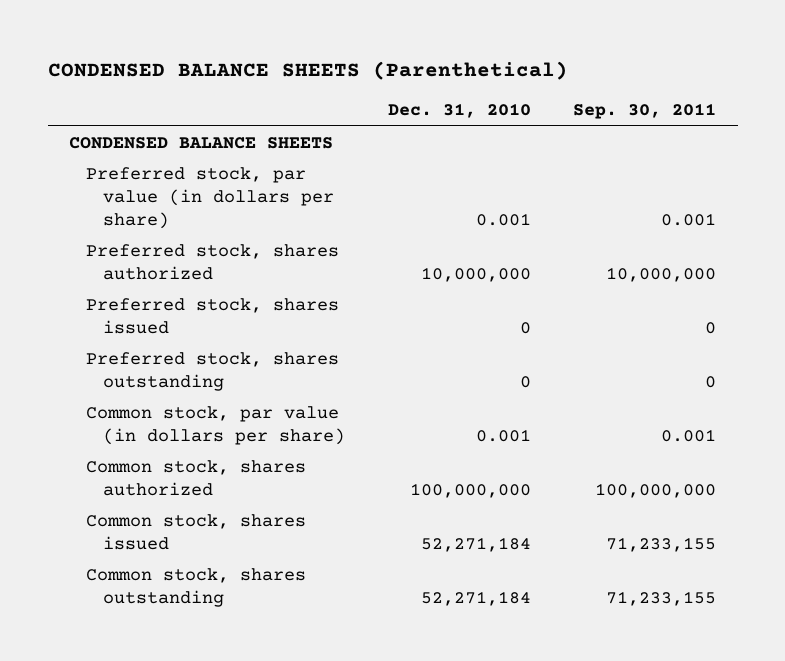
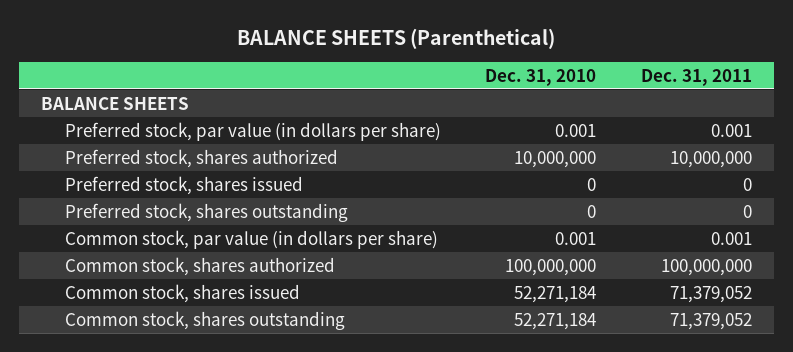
[47,61,568,81] CONDENSED BALANCE SHEETS (Parenthetical) -> [237,28,556,50] BALANCE SHEETS (Parenthetical)
[573,103,717,120] Sep. 30, 2011 -> none
none -> [640,68,752,86] Dec. 31, 2011
[68,136,333,149] CONDENSED BALANCE SHEETS -> [41,96,190,110] BALANCE SHEETS

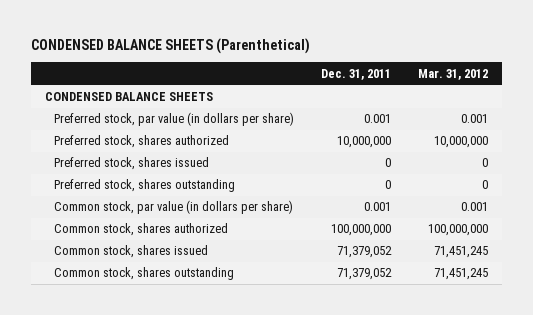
[237,28,556,50] BALANCE SHEETS (Parenthetical) -> [31,38,311,55] CONDENSED BALANCE SHEETS (Parenthetical)
[485,68,597,86] Dec. 31, 2010 -> none
none -> [418,68,489,80] Mar. 31, 2012
[41,96,190,110] BALANCE SHEETS -> [44,92,213,102] CONDENSED BALANCE SHEETS

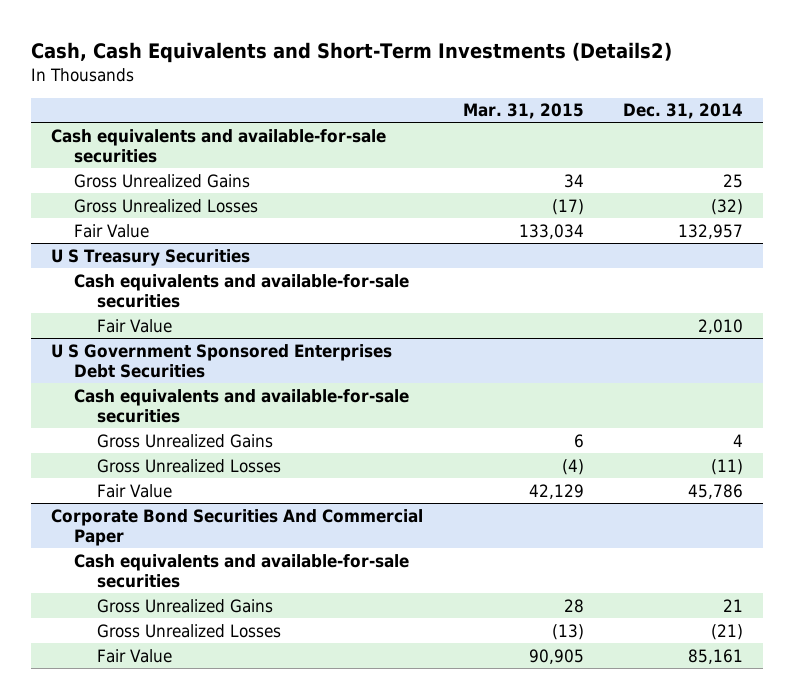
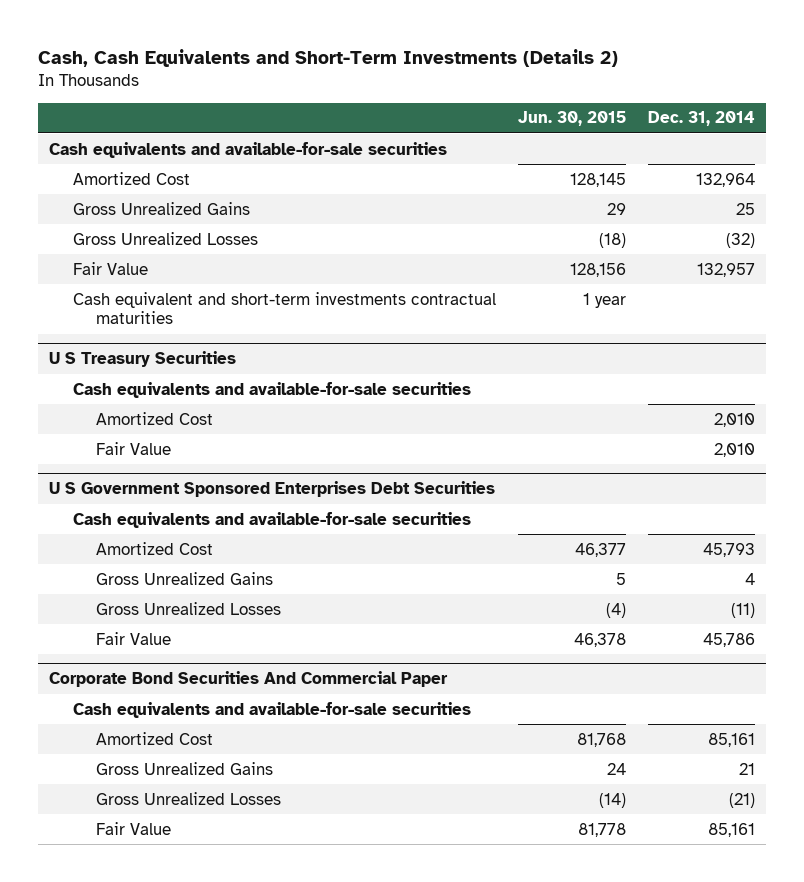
[31,41,673,63] Cash, Cash Equivalents and Short-Term Investments (Details2) -> [38,49,619,68] Cash, Cash Equivalents and Short-Term Investments (Details 2)
[462,103,584,120] Mar. 31, 2015 -> none
none -> [517,111,626,127] Jun. 30, 2015
none -> [72,171,190,185] Amortized Cost
none -> [72,291,496,325] Cash equivalent and short-term investments contractual maturities
none -> [96,411,214,425] Amortized Cost
none -> [96,541,214,555] Amortized Cost
none -> [96,731,214,745] Amortized Cost

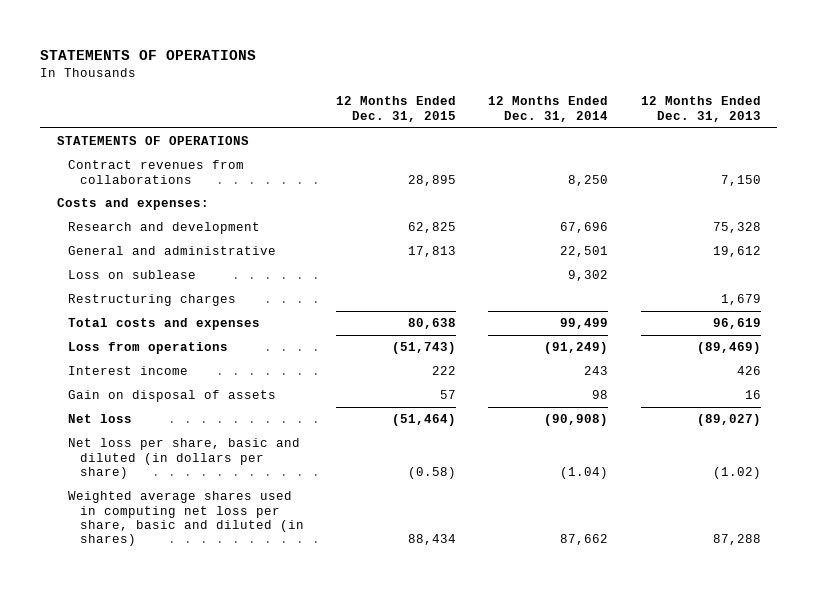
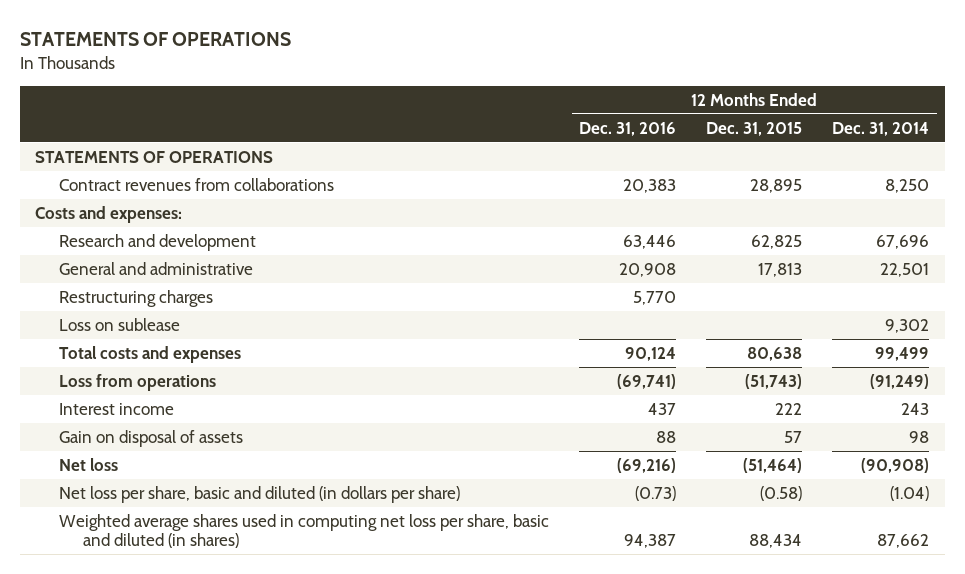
[640,96,761,122] 12 Months Ended Dec. 31, 2013 -> none
none -> [579,121,677,136] Dec. 31, 2016
[68,270,197,280] Loss on sublease -> [59,317,181,331] Loss on sublease

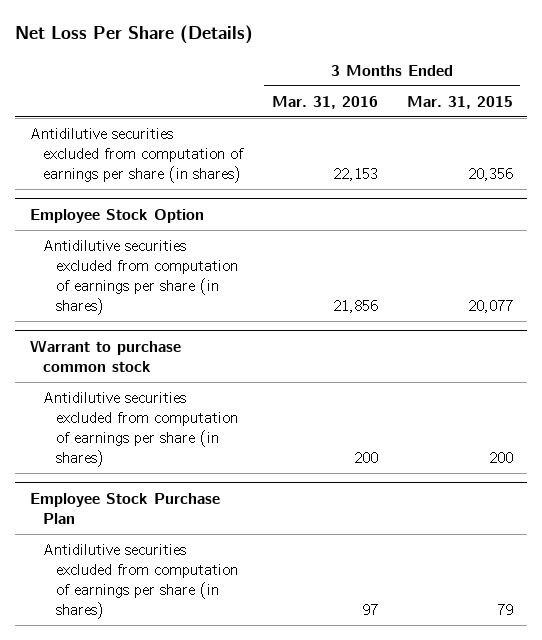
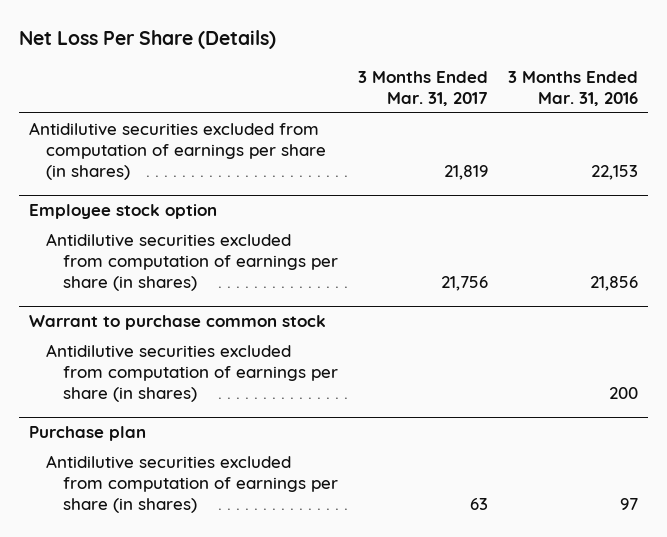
[406,95,513,109] Mar. 31, 2015 -> none
none -> [358,70,489,107] 3 Months Ended Mar. 31, 2017
[29,208,204,223] Employee Stock Option -> [28,204,217,220] Employee stock option
[29,492,220,524] Employee Stock Purchase Plan -> [28,426,146,442] Purchase plan

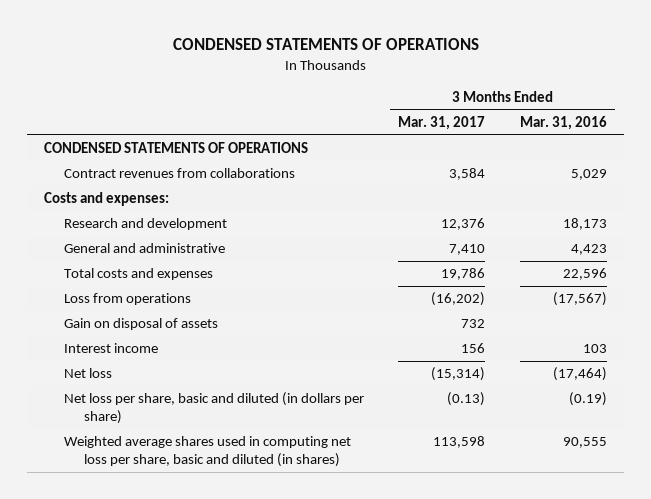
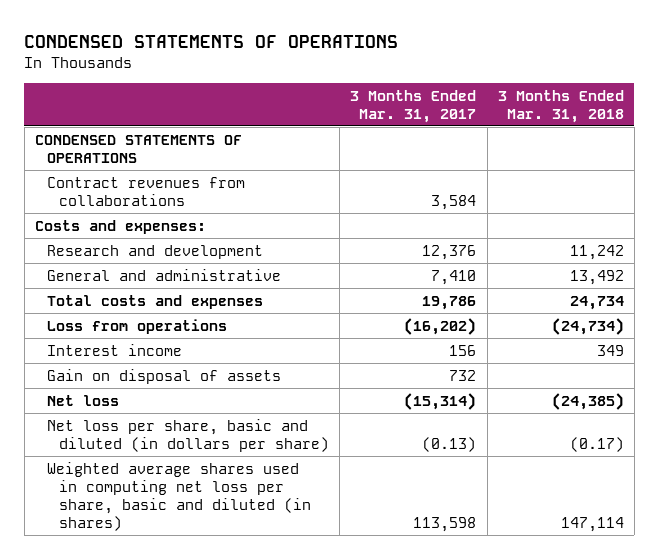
[519,115,607,130] Mar. 31, 2016 -> none
none -> [497,89,624,123] 3 Months Ended Mar. 31, 2018
[63,318,218,331] Gain on disposal of assets -> [46,368,281,384] Gain on disposal of assets

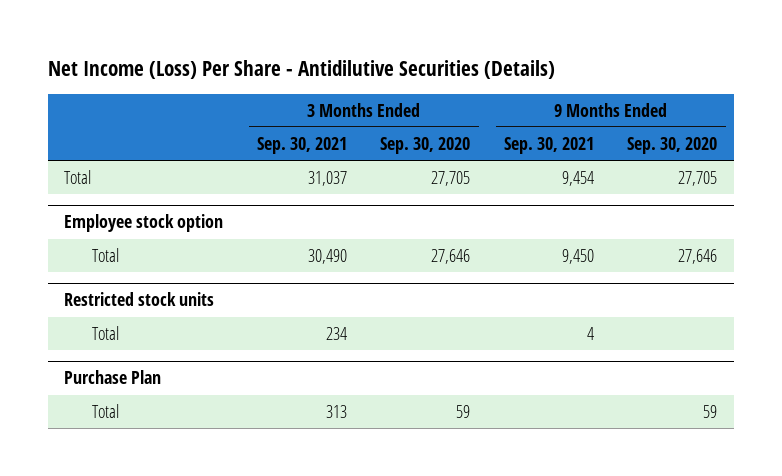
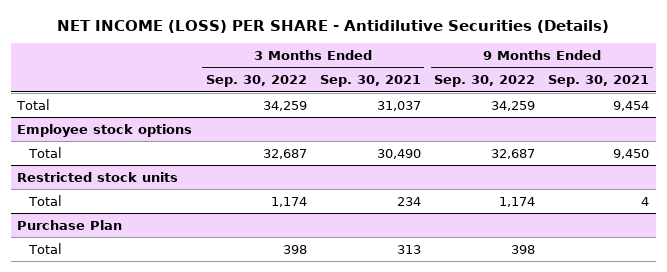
[47,59,555,79] Net Income (Loss) Per Share - Antidilutive Securities (Details) -> [57,19,610,33] NET INCOME (LOSS) PER SHARE - Antidilutive Securities (Details)
[380,137,471,155] Sep. 30, 2020 -> none
[627,137,718,155] Sep. 30, 2020 -> none
none -> [205,75,307,88] Sep. 30, 2022
none -> [433,75,535,88] Sep. 30, 2022
[64,214,224,233] Employee stock option -> [17,123,193,137] Employee stock options

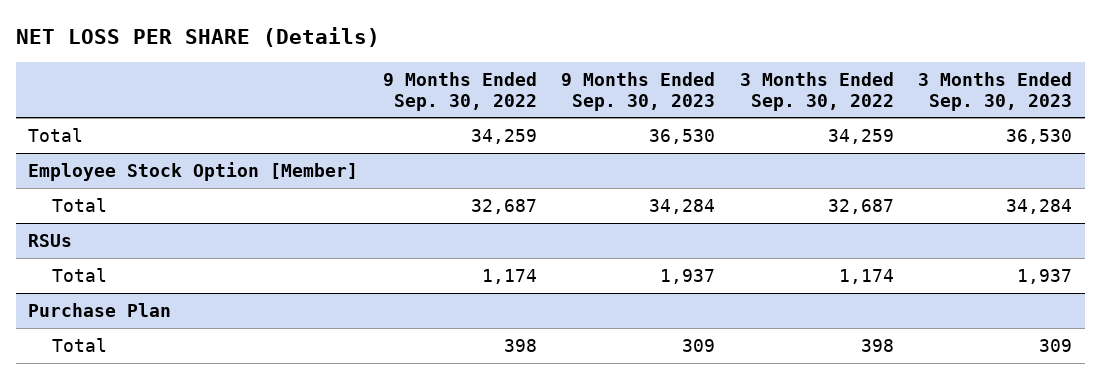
[57,19,610,33] NET INCOME (LOSS) PER SHARE - Antidilutive Securities (Details) -> [16,27,381,48] NET LOSS PER SHARE (Details)
[319,75,421,88] Sep. 30, 2021 -> none
[548,75,650,88] Sep. 30, 2021 -> none
none -> [561,71,716,111] 9 Months Ended Sep. 30, 2023
none -> [918,71,1073,111] 3 Months Ended Sep. 30, 2023
[17,123,193,137] Employee stock options -> [28,161,359,181] Employee Stock Option [Member]
[17,171,179,182] Restricted stock units -> [28,233,73,247] RSUs

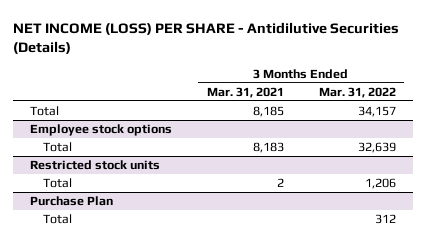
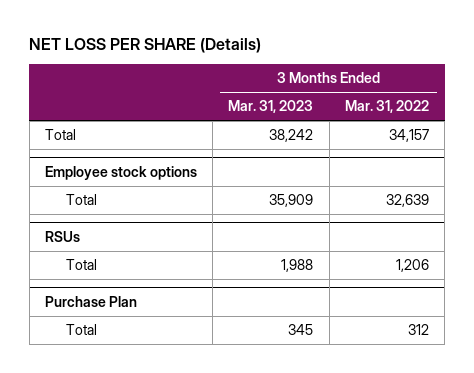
[13,21,400,54] NET INCOME (LOSS) PER SHARE - Antidilutive Securities (Details) -> [29,38,262,54] NET LOSS PER SHARE (Details)
[206,86,284,98] Mar. 31, 2021 -> none
none -> [228,100,314,114] Mar. 31, 2023
[30,160,161,171] Restricted stock units -> [44,230,80,242] RSUs

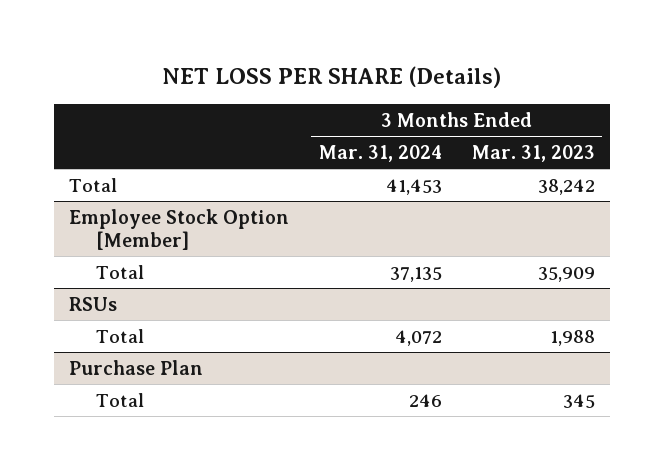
[344,100,429,114] Mar. 31, 2022 -> none
none -> [318,145,442,163] Mar. 31, 2024
[44,165,197,180] Employee stock options -> [68,208,289,250] Employee Stock Option [Member]

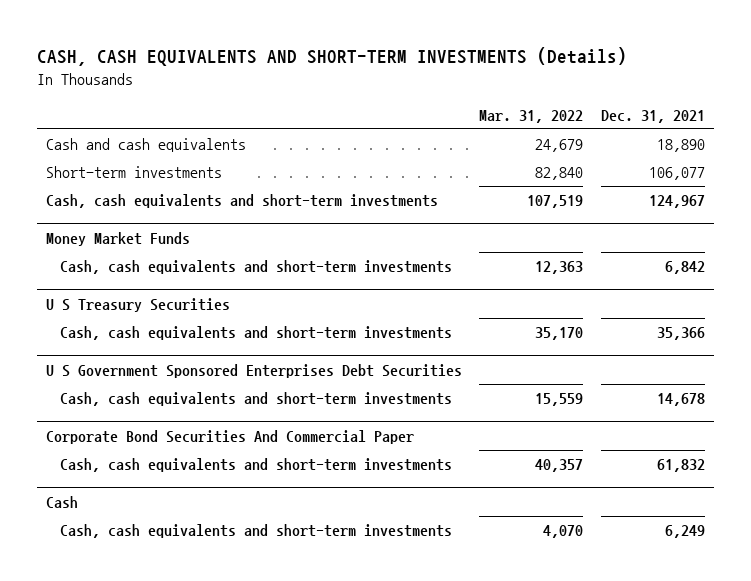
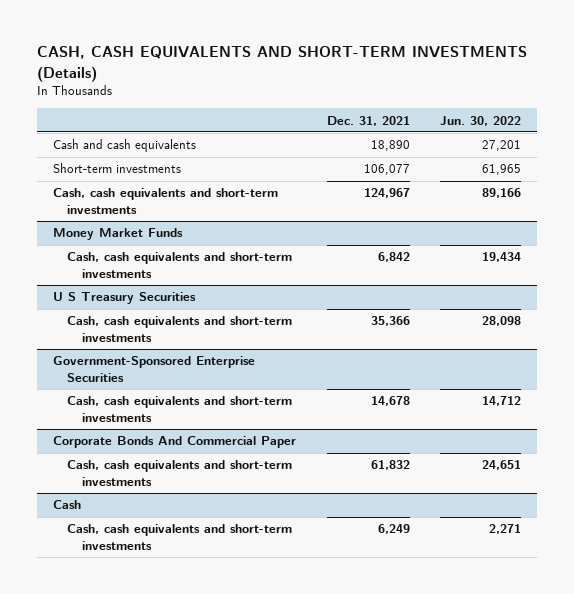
[479,109,584,123] Mar. 31, 2022 -> none
none -> [440,115,522,126] Jun. 30, 2022
[46,363,463,378] U S Government Sponsored Enterprises Debt Securities -> [52,356,255,382] Government-Sponsored Enterprise Securities
[46,429,415,444] Corporate Bond Securities And Commercial Paper -> [52,436,296,449] Corporate Bonds And Commercial Paper

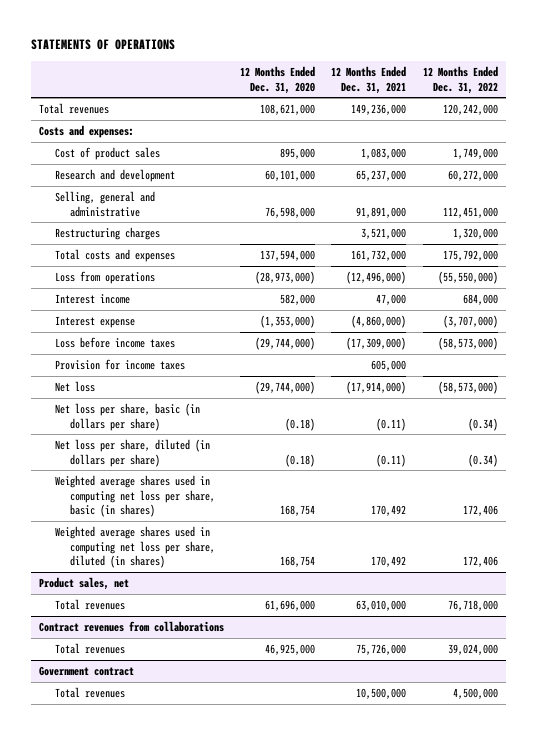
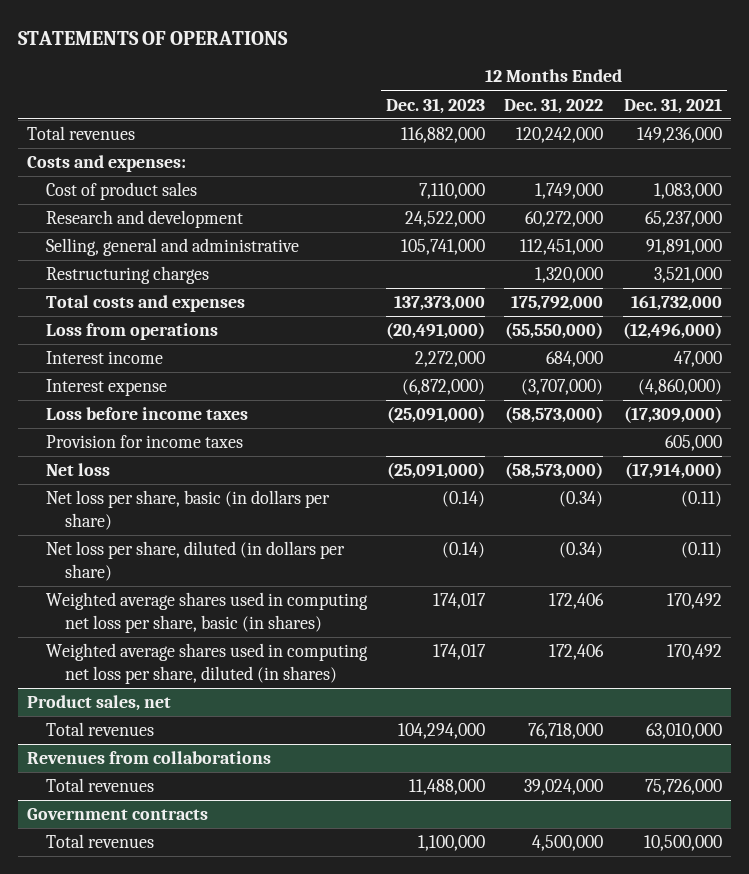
[240,65,316,94] 12 Months Ended Dec. 31, 2020 -> none
none -> [386,97,486,114] Dec. 31, 2023
[39,620,225,632] Contract revenues from collaborations -> [27,751,272,765] Revenues from collaborations
[39,665,135,676] Government contract -> [27,808,209,821] Government contracts

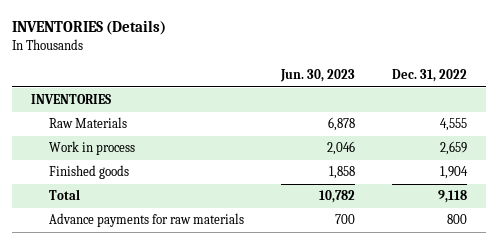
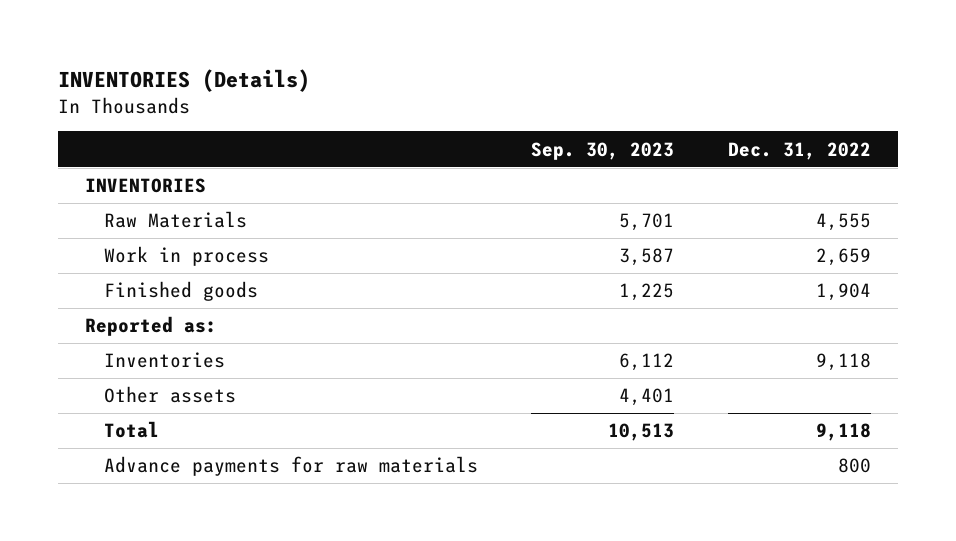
[280,69,356,83] Jun. 30, 2023 -> none
none -> [531,141,675,160] Sep. 30, 2023
none -> [84,316,217,337] Reported as:
none -> [103,352,225,369] Inventories
none -> [103,386,236,404] Other assets

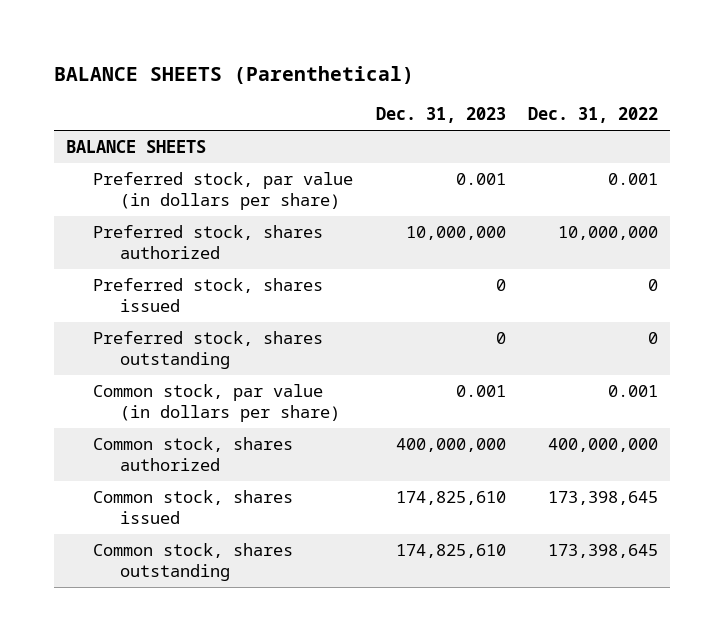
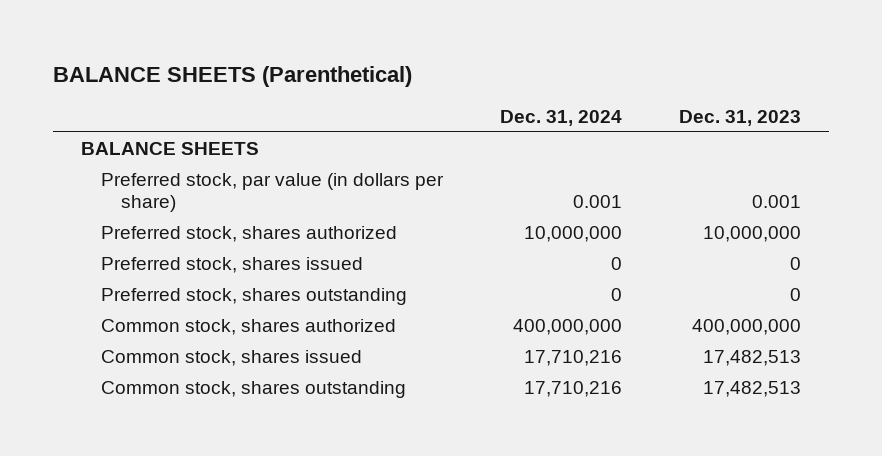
[528,107,659,124] Dec. 31, 2022 -> none
none -> [499,109,622,126] Dec. 31, 2024
[92,384,341,422] Common stock, par value (in dollars per share) -> none
[395,491,506,506] 174,825,610 -> [702,349,801,366] 17,482,513
[395,544,506,559] 174,825,610 -> [702,380,801,397] 17,482,513

